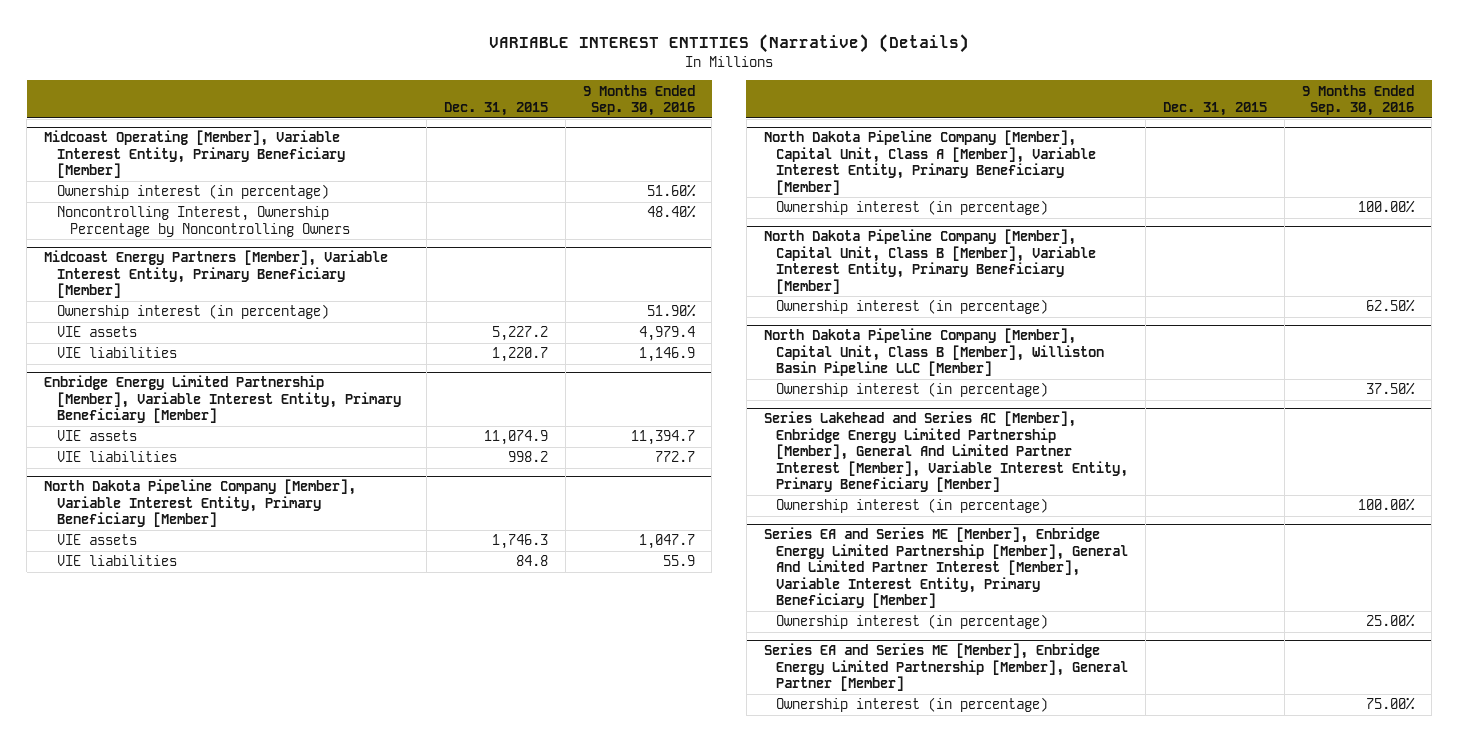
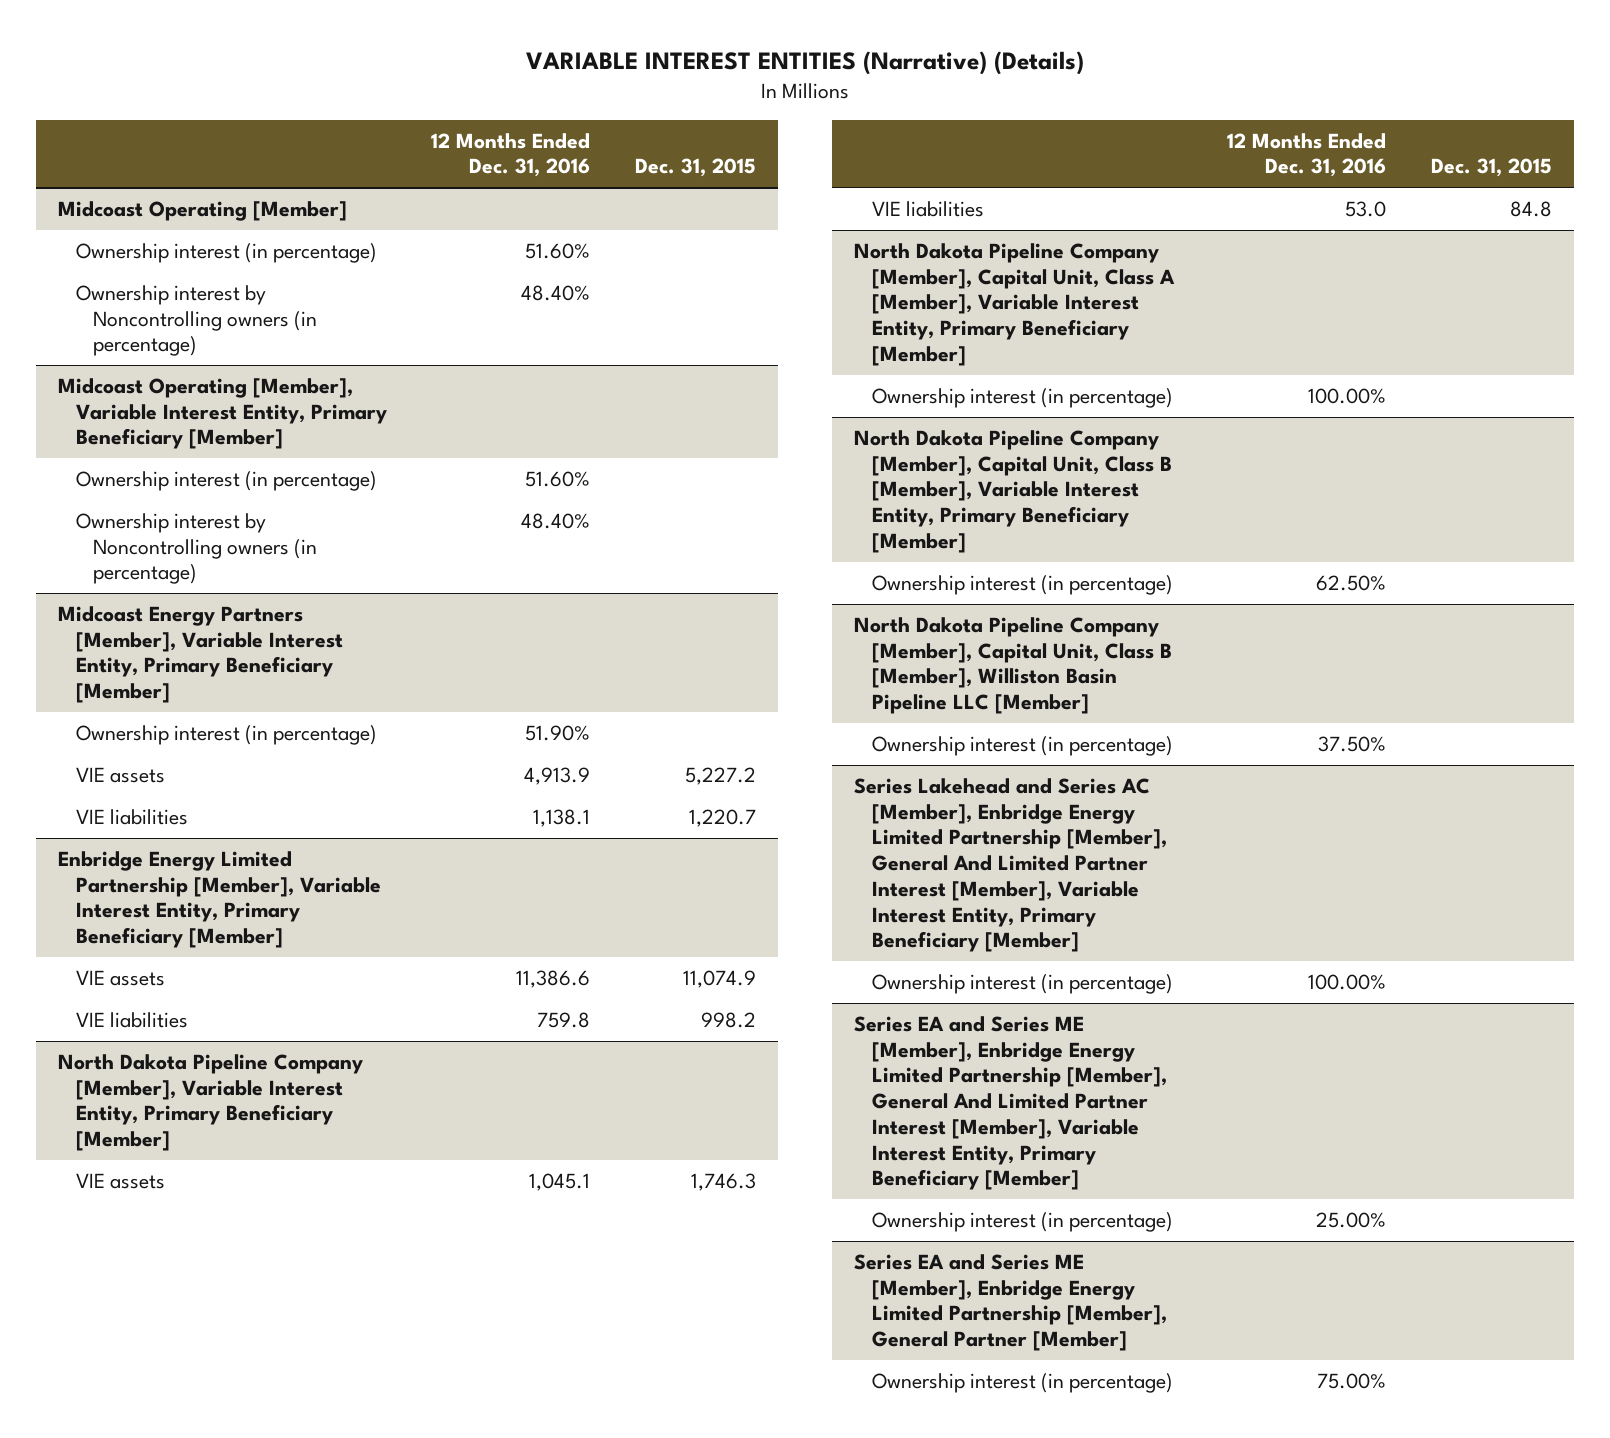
[582,84,695,117] 9 Months Ended Sep. 30, 2016 -> none
none -> [431,132,591,178] 12 Months Ended Dec. 31, 2016
none -> [57,200,347,221] Midcoast Operating [Member]
none -> [75,242,377,263] Ownership interest (in percentage)
none -> [75,284,318,357] Ownership interest by Noncontrolling owners (in percentage)
[56,206,350,237] Noncontrolling Interest, Ownership Percentage by Noncontrolling Owners -> [75,512,318,585] Ownership interest by Noncontrolling owners (in percentage)

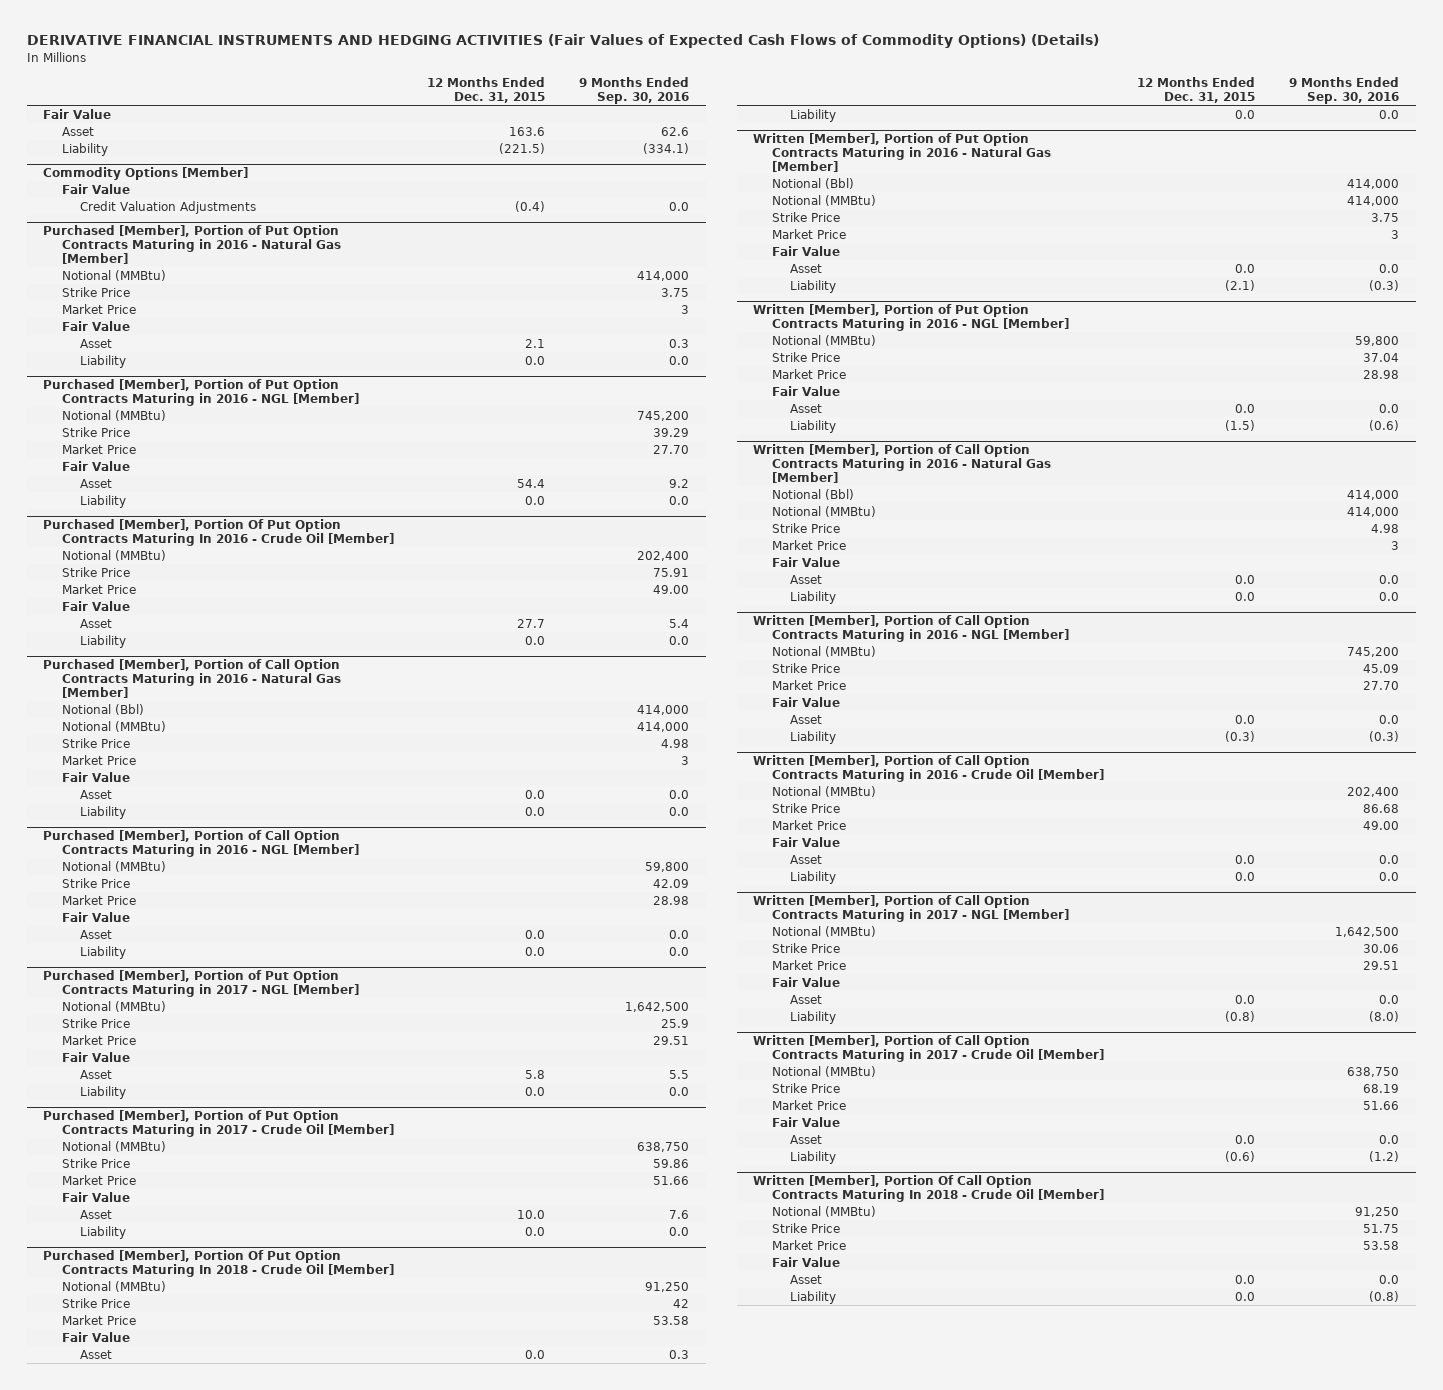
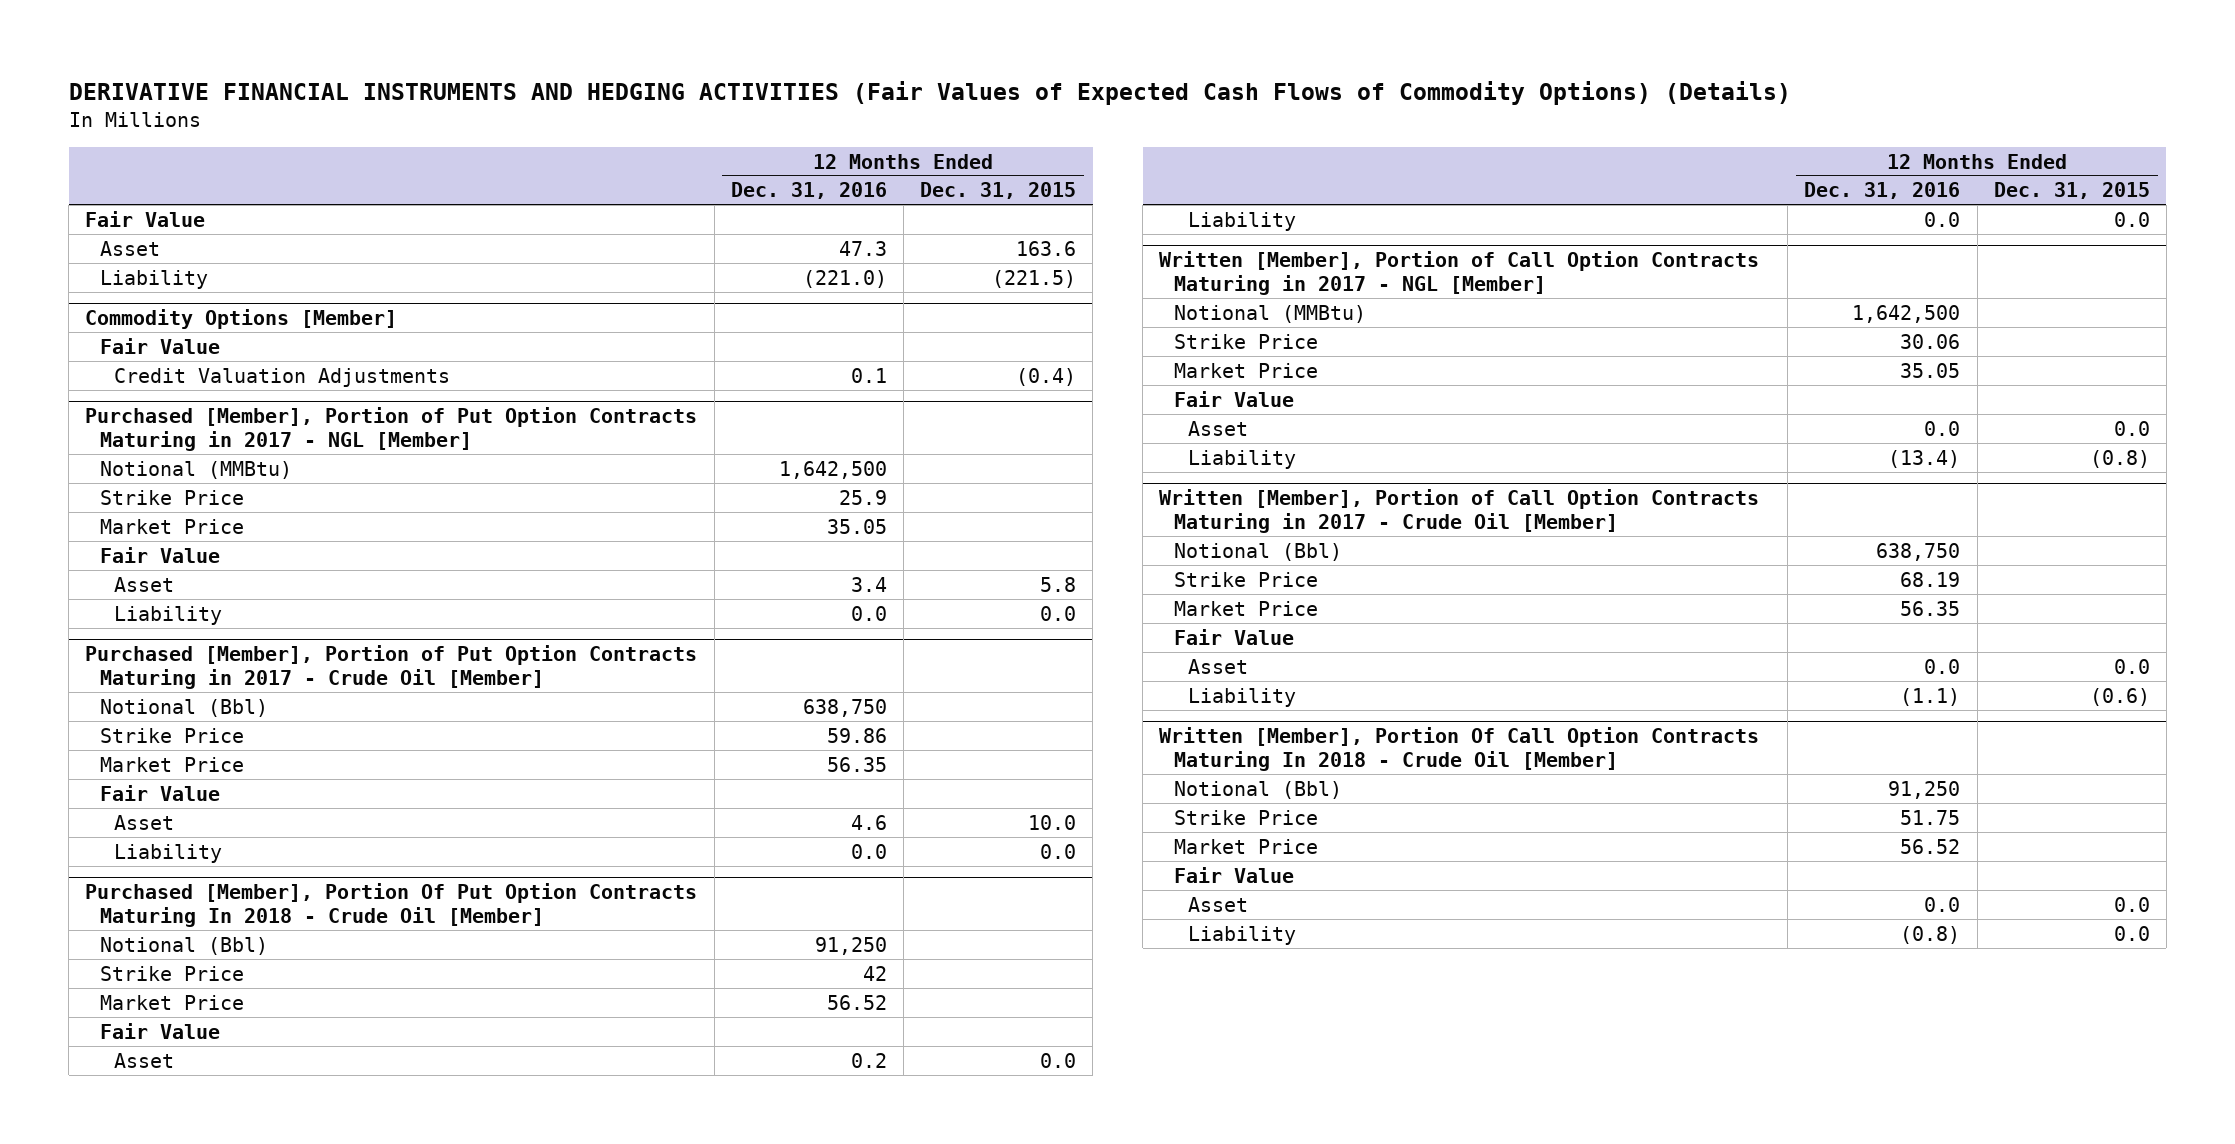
[579,76,690,104] 9 Months Ended Sep. 30, 2016 -> none
none -> [730,182,887,200] Dec. 31, 2016
[43,225,341,265] Purchased [Member], Portion of Put Option Contracts Maturing in 2016 - Natural Gas [Member] -> none
[61,270,166,282] Notional (MMBtu) -> none
[61,287,130,298] Strike Price -> none
[61,304,136,315] Market Price -> none
[61,321,130,332] Fair Value -> none
[79,339,112,349] Asset -> none
[79,355,126,369] Liability -> none
[43,379,359,407] Purchased [Member], Portion of Put Option Contracts Maturing in 2016 - NGL [Member] -> none
[61,410,166,422] Notional (MMBtu) -> none
[61,427,130,438] Strike Price -> none
[61,444,136,455] Market Price -> none
[61,461,130,472] Fair Value -> none
[79,479,112,489] Asset -> none
[79,495,126,509] Liability -> none
[43,519,394,547] Purchased [Member], Portion Of Put Option Contracts Maturing In 2016 - Crude Oil [Member] -> none
[61,550,166,562] Notional (MMBtu) -> none
[61,567,130,578] Strike Price -> none
[61,584,136,595] Market Price -> none
[61,601,130,612] Fair Value -> none
[79,619,112,629] Asset -> none
[79,635,126,649] Liability -> none
[43,659,341,699] Purchased [Member], Portion of Call Option Contracts Maturing in 2016 - Natural Gas [Member] -> none
[61,704,144,716] Notional (Bbl) -> none
[61,721,166,733] Notional (MMBtu) -> none
[61,738,130,749] Strike Price -> none
[61,755,136,766] Market Price -> none
[61,772,130,783] Fair Value -> none
[79,790,112,800] Asset -> none
[79,806,126,820] Liability -> none
[43,830,359,858] Purchased [Member], Portion of Call Option Contracts Maturing in 2016 - NGL [Member] -> none
[61,861,166,873] Notional (MMBtu) -> none
[61,878,130,889] Strike Price -> none
[61,895,136,906] Market Price -> none
[61,912,130,923] Fair Value -> none
[79,930,112,940] Asset -> none
[79,946,126,960] Liability -> none
[61,1141,166,1153] Notional (MMBtu) -> none
none -> [99,698,268,717] Notional (Bbl)
[61,1281,166,1293] Notional (MMBtu) -> none
none -> [99,936,268,955] Notional (Bbl)
[753,133,1051,173] Written [Member], Portion of Put Option Contracts Maturing in 2016 - Natural Gas [Member] -> none
[771,178,854,190] Notional (Bbl) -> none
[771,195,876,207] Notional (MMBtu) -> none
[771,212,840,223] Strike Price -> none
[771,229,846,240] Market Price -> none
[771,246,840,257] Fair Value -> none
[789,264,822,274] Asset -> none
[789,280,836,294] Liability -> none
[753,304,1069,332] Written [Member], Portion of Put Option Contracts Maturing in 2016 - NGL [Member] -> none
[771,335,876,347] Notional (MMBtu) -> none
[771,352,840,363] Strike Price -> none
[771,369,846,380] Market Price -> none
[771,386,840,397] Fair Value -> none
[789,404,822,414] Asset -> none
[789,420,836,434] Liability -> none
[753,444,1051,484] Written [Member], Portion of Call Option Contracts Maturing in 2016 - Natural Gas [Member] -> none
[771,489,854,501] Notional (Bbl) -> none
[771,506,876,518] Notional (MMBtu) -> none
[771,523,840,534] Strike Price -> none
[771,540,846,551] Market Price -> none
[771,557,840,568] Fair Value -> none
[789,575,822,585] Asset -> none
[789,591,836,605] Liability -> none
[753,615,1069,643] Written [Member], Portion of Call Option Contracts Maturing in 2016 - NGL [Member] -> none
[771,646,876,658] Notional (MMBtu) -> none
[771,663,840,674] Strike Price -> none
[771,680,846,691] Market Price -> none
[771,697,840,708] Fair Value -> none
[789,715,822,725] Asset -> none
[789,731,836,745] Liability -> none
[753,755,1104,783] Written [Member], Portion of Call Option Contracts Maturing in 2016 - Crude Oil [Member] -> none
[771,786,876,798] Notional (MMBtu) -> none
[771,803,840,814] Strike Price -> none
[771,820,846,831] Market Price -> none
[771,837,840,848] Fair Value -> none
[789,855,822,865] Asset -> none
[789,871,836,885] Liability -> none
[771,1066,876,1078] Notional (MMBtu) -> none
none -> [1173,542,1342,561] Notional (Bbl)
[771,1206,876,1218] Notional (MMBtu) -> none
none -> [1173,780,1342,799] Notional (Bbl)

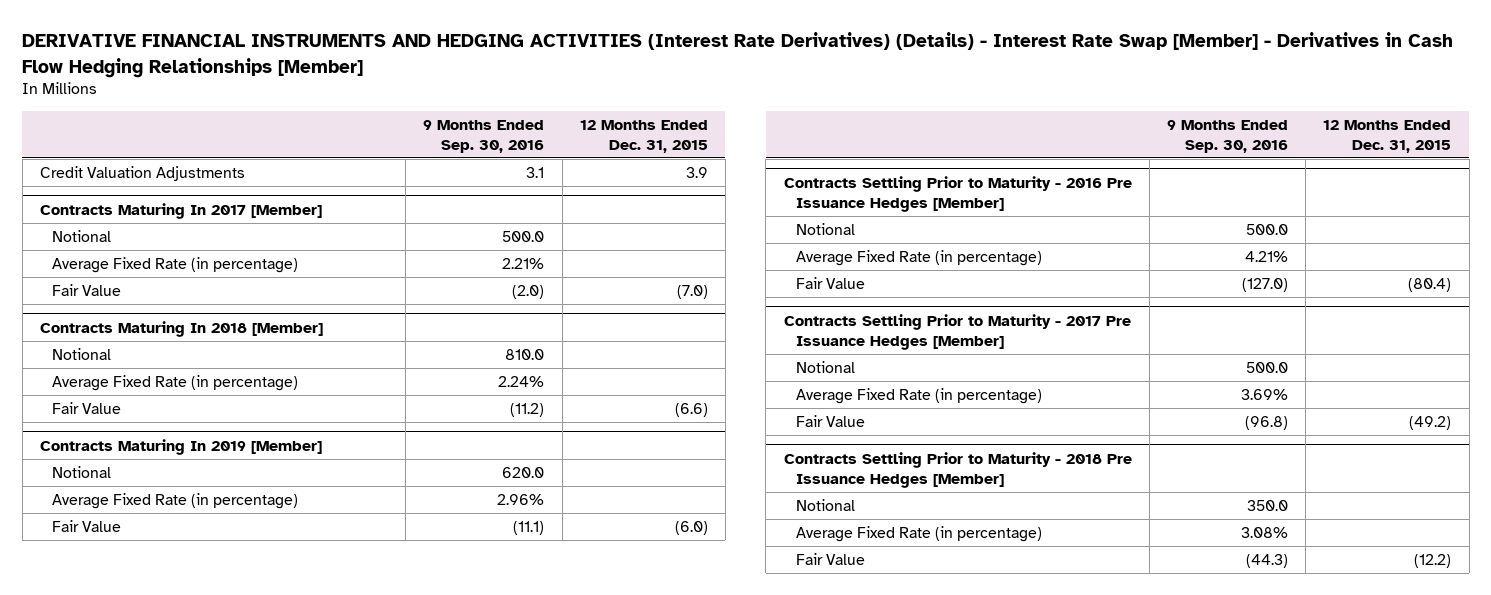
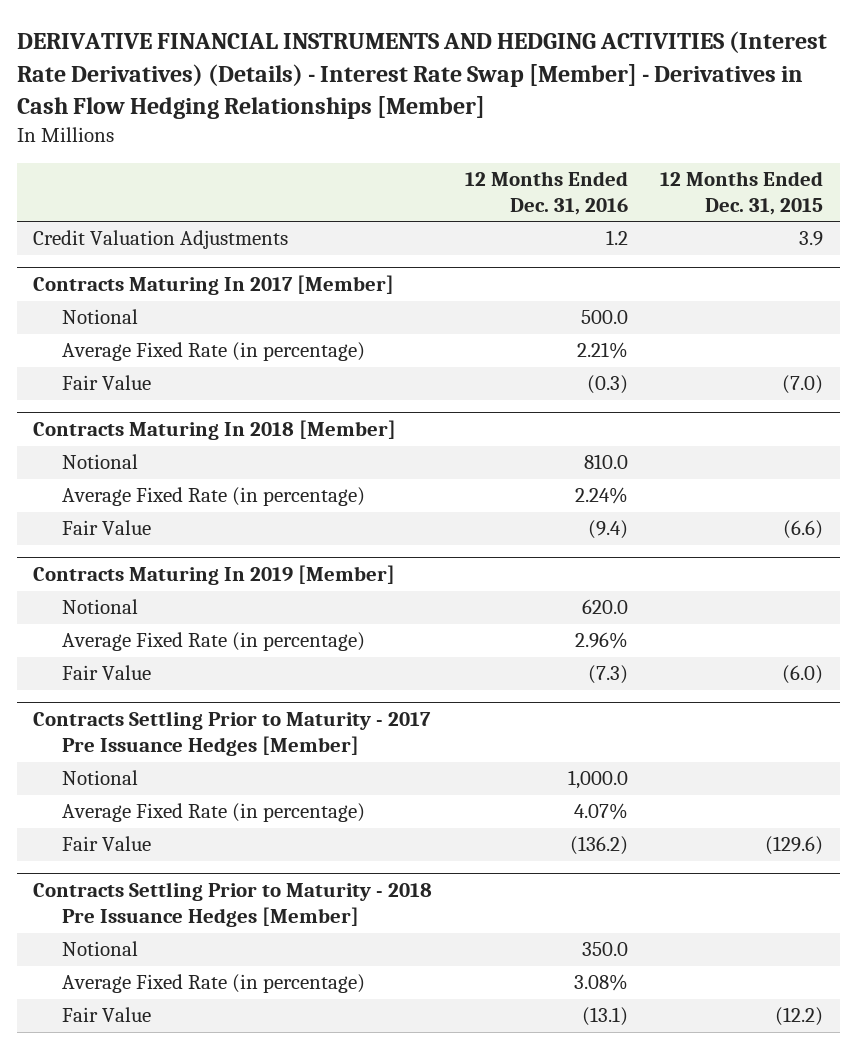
[423,119,545,153] 9 Months Ended Sep. 30, 2016 -> none
none -> [464,171,628,215] 12 Months Ended Dec. 31, 2016
[783,176,1132,212] Contracts Settling Prior to Maturity - 2016 Pre Issuance Hedges [Member] -> none
[796,223,856,236] Notional -> none
[796,250,1043,267] Average Fixed Rate (in percentage) -> none
[796,277,866,290] Fair Value -> none
[1409,416,1452,431] (49.2) -> [765,836,824,856] (129.6)

